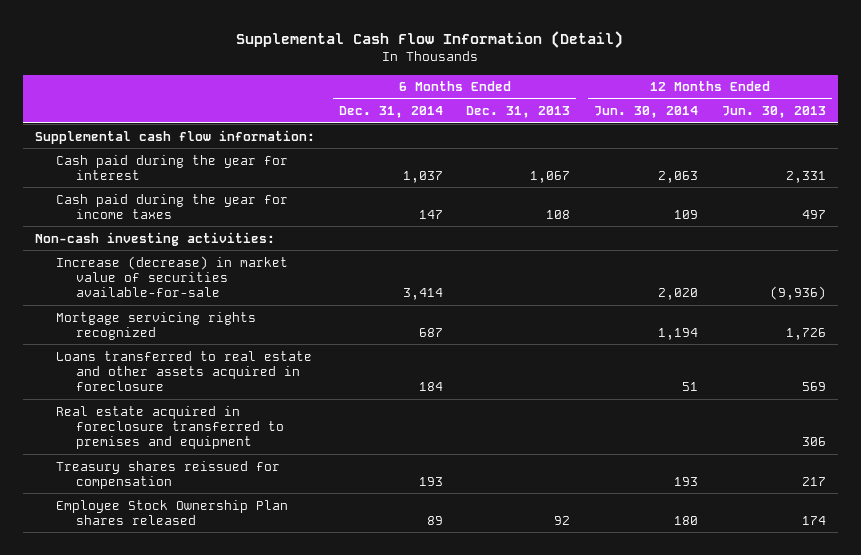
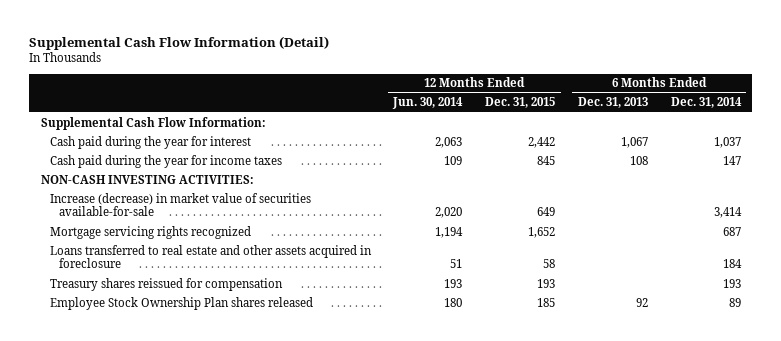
[721,106,826,119] Jun. 30, 2013 -> none
none -> [485,97,556,109] Dec. 31, 2015
[35,129,316,144] Supplemental cash flow information: -> [40,116,266,130] Supplemental Cash Flow Information:
[35,231,276,246] Non-cash investing activities: -> [40,174,254,184] NON-CASH INVESTING ACTIVITIES:
[55,405,285,450] Real estate acquired in foreclosure transferred to premises and equipment -> none

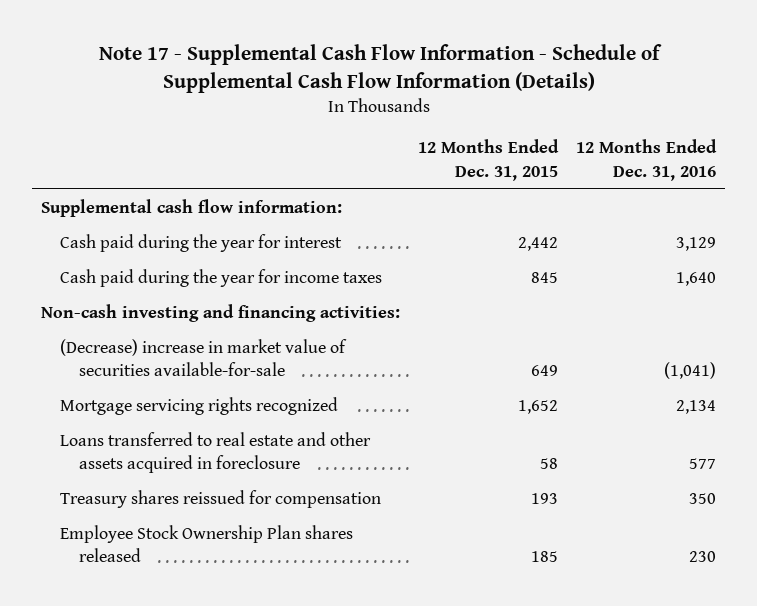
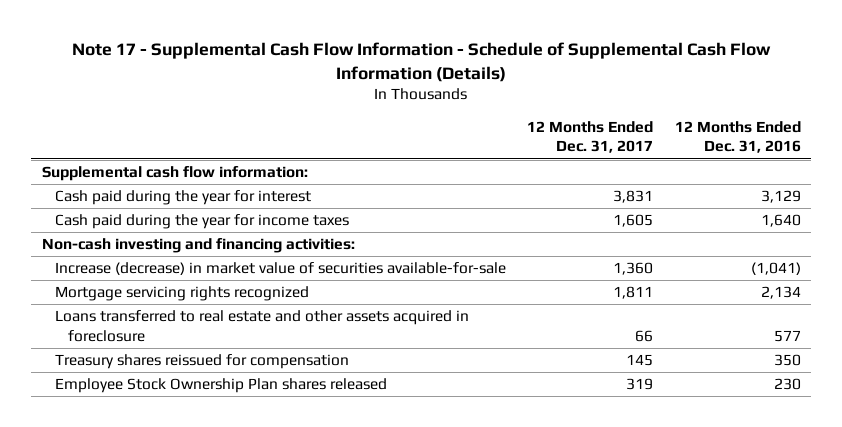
[418,139,560,181] 12 Months Ended Dec. 31, 2015 -> none
none -> [527,120,654,154] 12 Months Ended Dec. 31, 2017
[59,338,347,377] (Decrease) increase in market value of securities available-for-sale -> [54,262,506,276] Increase (decrease) in market value of securities available-for-sale

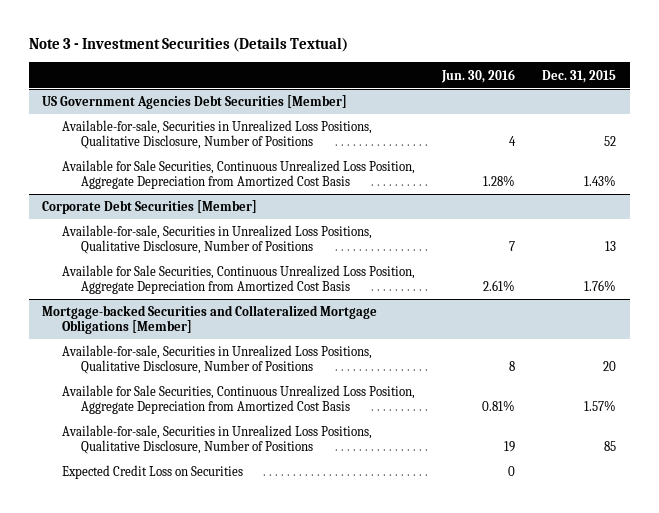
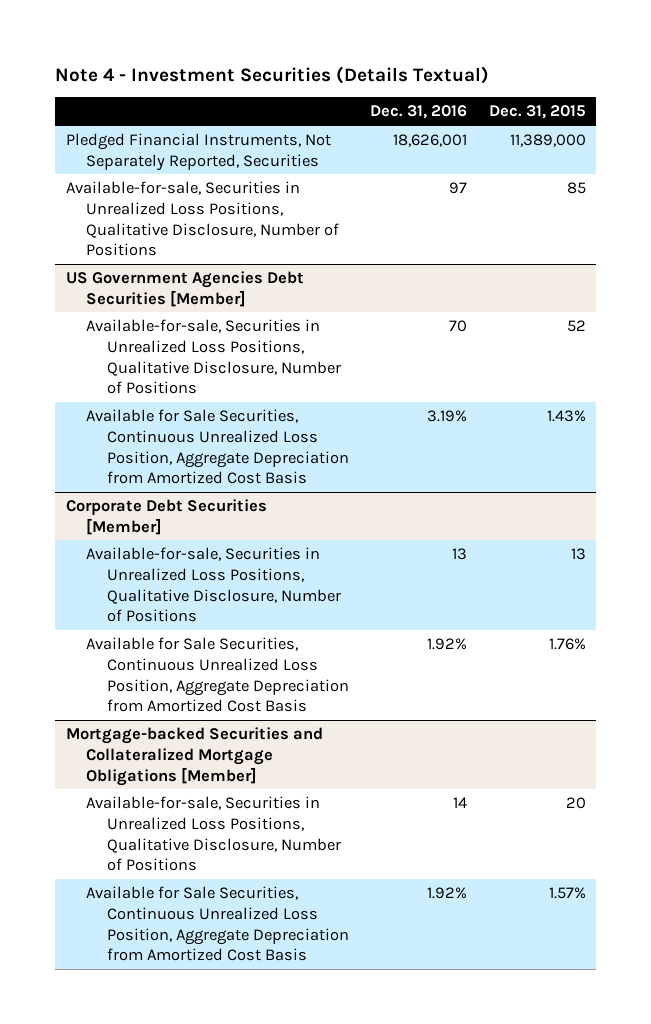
[28,37,348,53] Note 3 - Investment Securities (Details Textual) -> [55,65,490,84] Note 4 - Investment Securities (Details Textual)
[440,68,515,83] Jun. 30, 2016 -> none
none -> [370,105,468,120] Dec. 31, 2016
none -> [65,133,331,171] Pledged Financial Instruments, Not Separately Reported, Securities
none -> [65,181,340,257] Available-for-sale, Securities in Unrealized Loss Positions, Qualitative Disclosure, Number of Positions
[61,425,372,455] Available-for-sale, Securities in Unrealized Loss Positions, Qualitative Disclosure, Number of Positions -> none
[61,465,243,480] Expected Credit Loss on Securities -> none

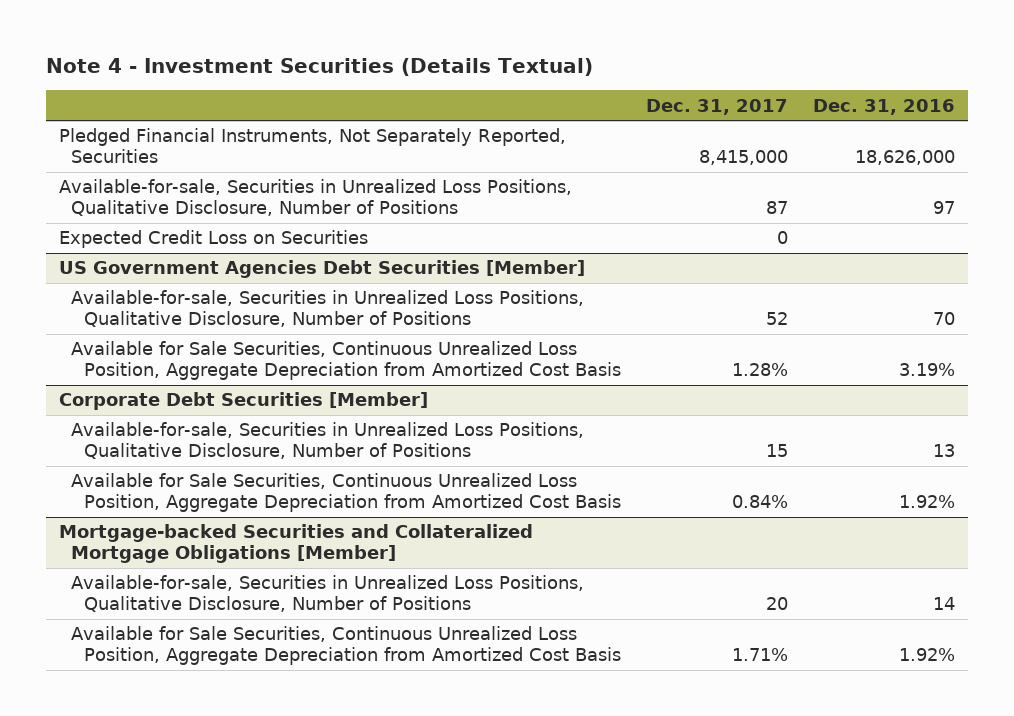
[488,105,586,120] Dec. 31, 2015 -> none
none -> [646,98,789,115] Dec. 31, 2017
[393,134,468,148] 18,626,001 -> [855,150,956,166] 18,626,000
none -> [58,230,368,249] Expected Credit Loss on Securities

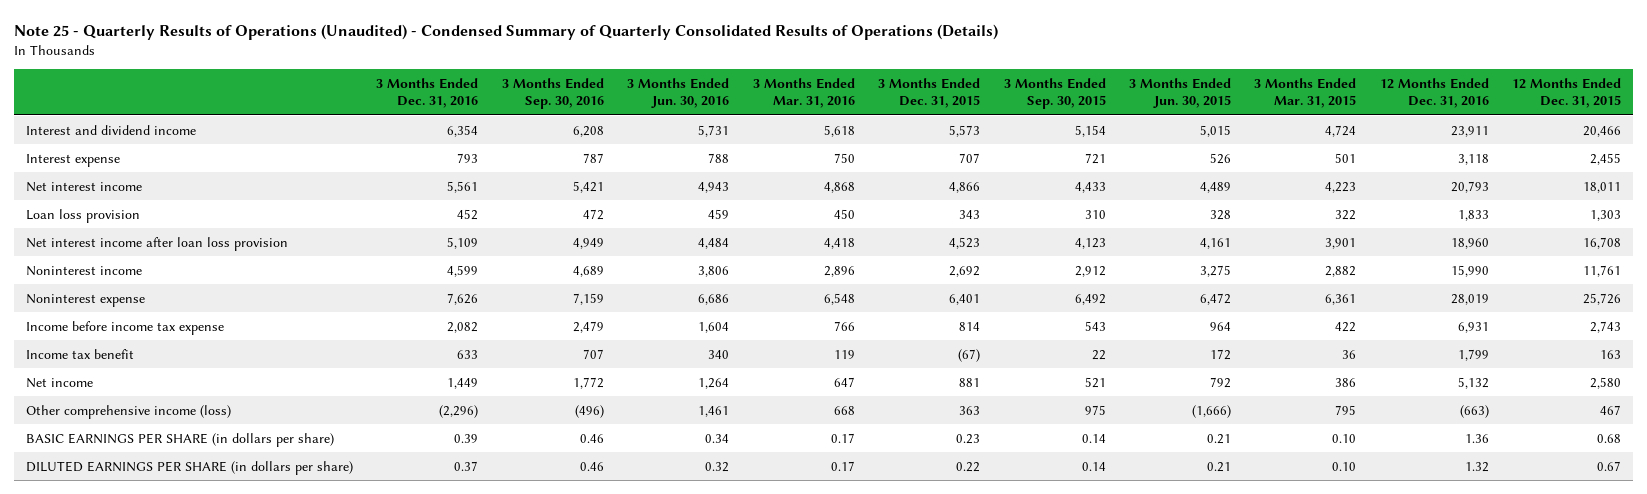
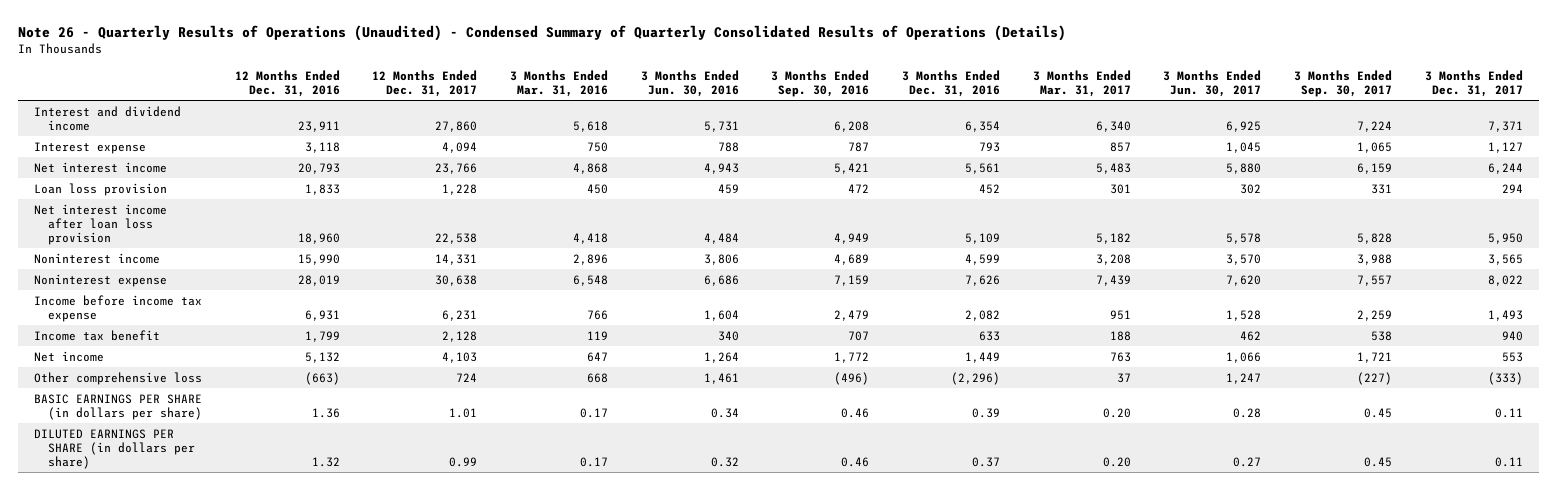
[14,24,999,41] Note 25 - Quarterly Results of Operations (Unaudited) - Condensed Summary of Quarterly Consolidated Results of Operations (Details) -> [17,24,1066,41] Note 26 - Quarterly Results of Operations (Unaudited) - Condensed Summary of Quarterly Consolidated Results of Operations (Details)
[878,77,981,109] 3 Months Ended Dec. 31, 2015 -> none
[1003,77,1106,110] 3 Months Ended Sep. 30, 2015 -> none
[1128,77,1231,109] 3 Months Ended Jun. 30, 2015 -> none
[1254,77,1357,109] 3 Months Ended Mar. 31, 2015 -> none
[1512,77,1622,109] 12 Months Ended Dec. 31, 2015 -> none
none -> [372,69,478,98] 12 Months Ended Dec. 31, 2017
none -> [1032,69,1131,98] 3 Months Ended Mar. 31, 2017
none -> [1163,69,1262,98] 3 Months Ended Jun. 30, 2017
none -> [1293,69,1392,98] 3 Months Ended Sep. 30, 2017
none -> [1424,69,1523,98] 3 Months Ended Dec. 31, 2017
[25,404,231,419] Other comprehensive income (loss) -> [34,371,203,385] Other comprehensive loss

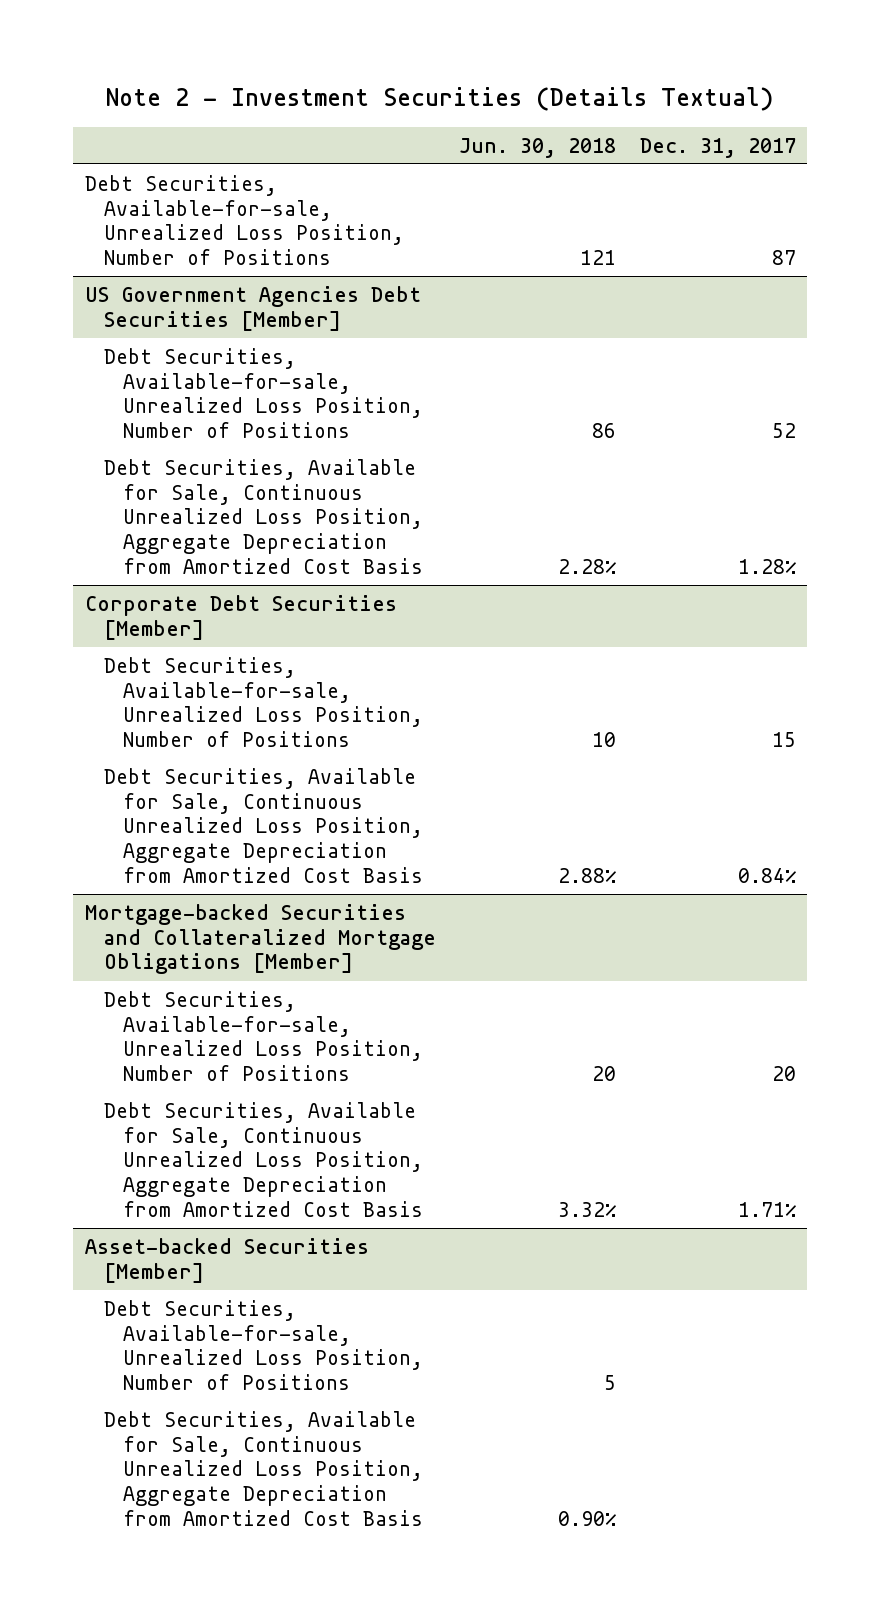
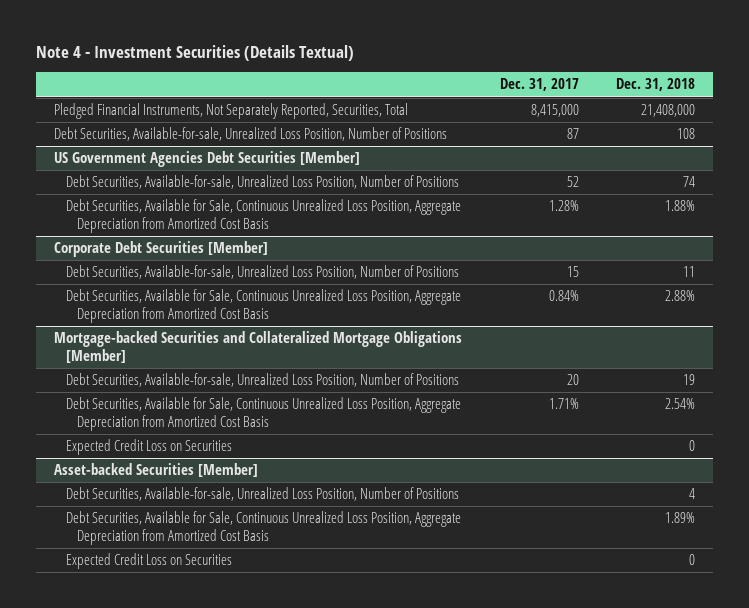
[106,86,774,111] Note 2 - Investment Securities (Details Textual) -> [35,44,354,61] Note 4 - Investment Securities (Details Textual)
[459,137,617,158] Jun. 30, 2018 -> none
none -> [615,78,695,92] Dec. 31, 2018
none -> [54,103,409,120] Pledged Financial Instruments, Not Separately Reported, Securities, Total
none -> [65,439,232,456] Expected Credit Loss on Securities
none -> [65,553,232,570] Expected Credit Loss on Securities

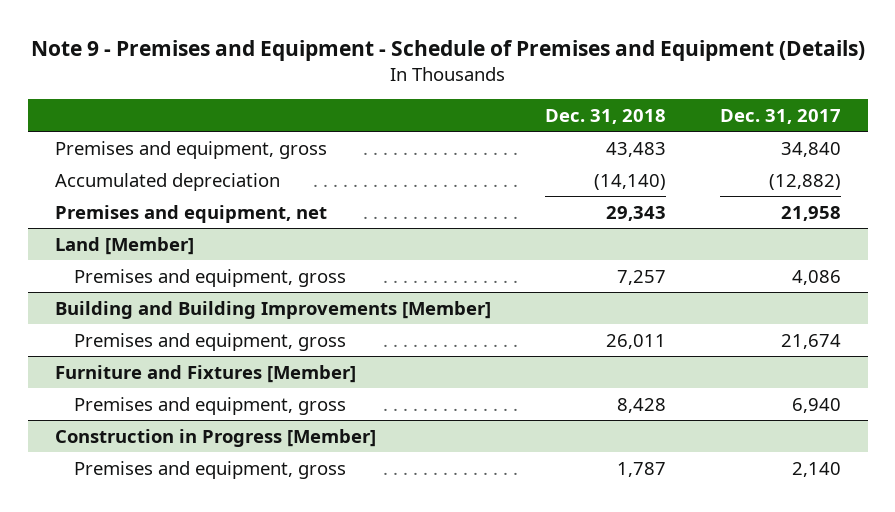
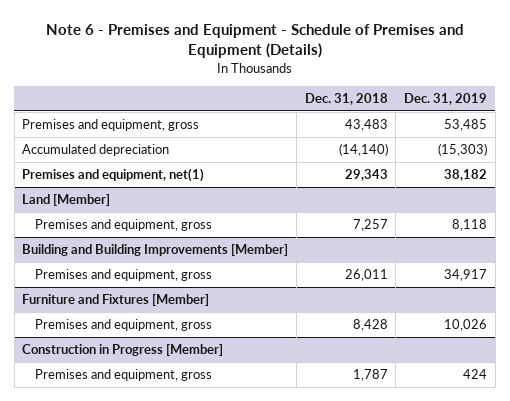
[30,40,865,62] Note 9 - Premises and Equipment - Schedule of Premises and Equipment (Details) -> [45,23,464,59] Note 6 - Premises and Equipment - Schedule of Premises and Equipment (Details)
[719,108,841,124] Dec. 31, 2017 -> none
none -> [404,93,488,106] Dec. 31, 2019
[54,204,327,223] Premises and equipment, net -> [22,168,205,183] Premises and equipment, net(1)

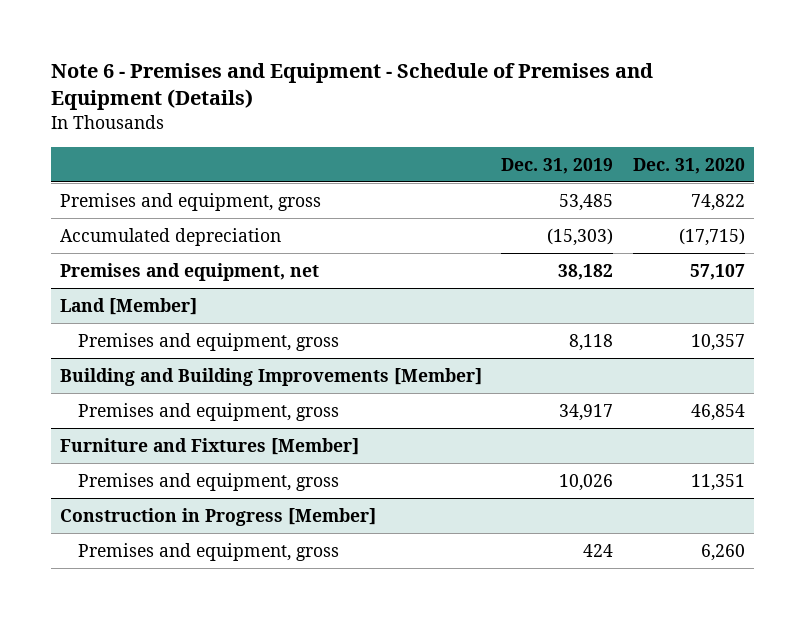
[304,93,388,106] Dec. 31, 2018 -> none
none -> [632,157,745,174] Dec. 31, 2020
[22,168,205,183] Premises and equipment, net(1) -> [60,262,320,281] Premises and equipment, net

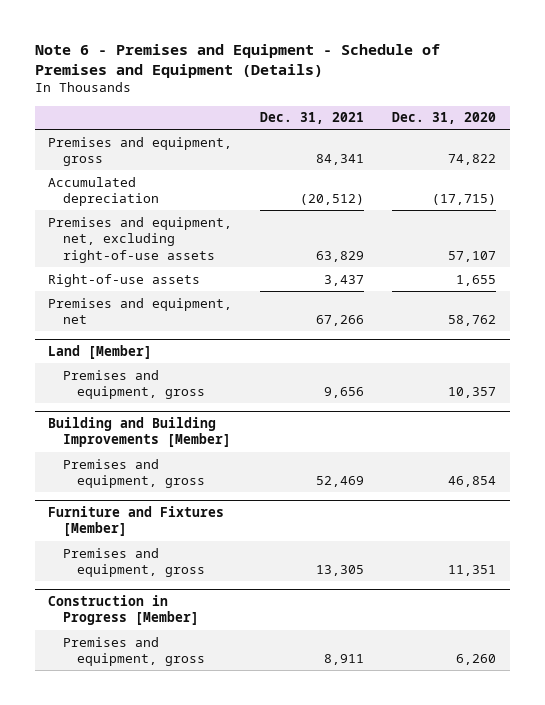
[501,157,614,174] Dec. 31, 2019 -> none
none -> [260,112,365,125] Dec. 31, 2021
none -> [48,216,233,263] Premises and equipment, net, excluding right-of-use assets
none -> [48,273,201,287] Right-of-use assets
[689,263,745,280] 57,107 -> [448,315,497,327] 58,762

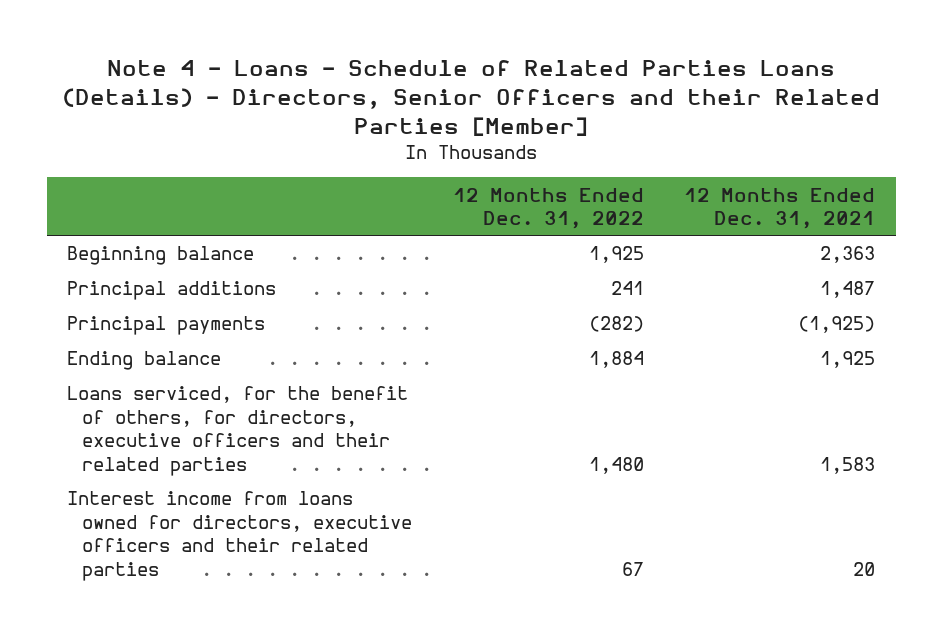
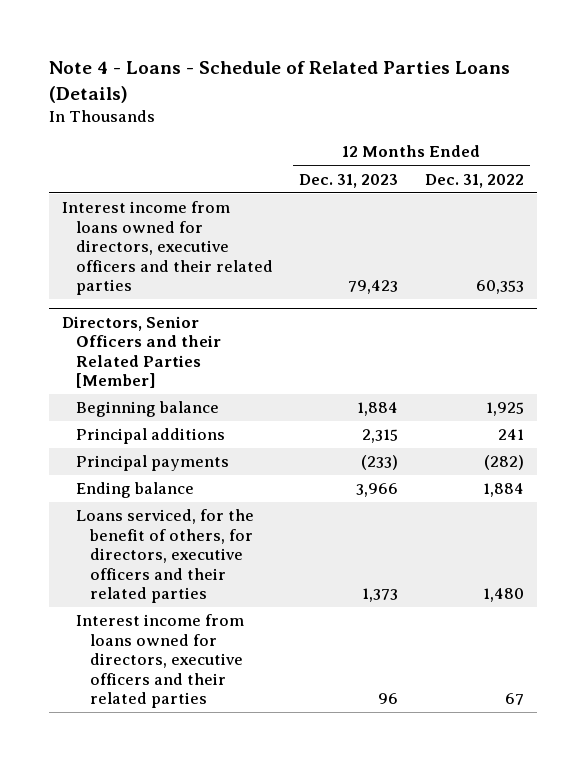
[62,59,881,136] Note 4 - Loans - Schedule of Related Parties Loans (Details) - Directors, Senior Officers and their Related Parties [Member] -> [48,61,510,103] Note 4 - Loans - Schedule of Related Parties Loans (Details)
[684,187,876,230] 12 Months Ended Dec. 31, 2021 -> none
none -> [299,173,399,188] Dec. 31, 2023
none -> [61,201,274,295] Interest income from loans owned for directors, executive officers and their related parties
none -> [61,316,222,389] Directors, Senior Officers and their Related Parties [Member]

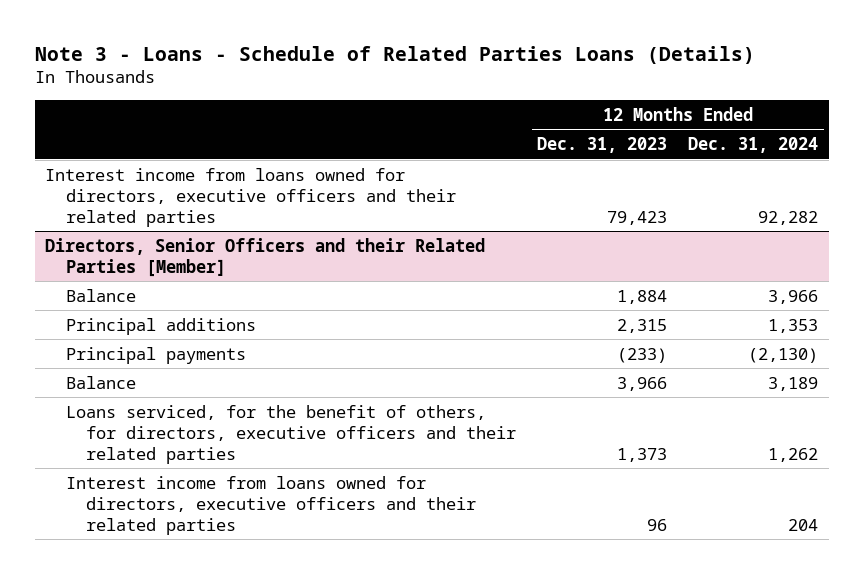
[48,61,510,103] Note 4 - Loans - Schedule of Related Parties Loans (Details) -> [34,45,755,64] Note 3 - Loans - Schedule of Related Parties Loans (Details)
[424,173,524,188] Dec. 31, 2022 -> none
none -> [688,137,819,154] Dec. 31, 2024
[76,401,220,418] Beginning balance -> [65,288,136,302] Balance
[76,482,195,499] Ending balance -> [65,375,136,389] Balance

